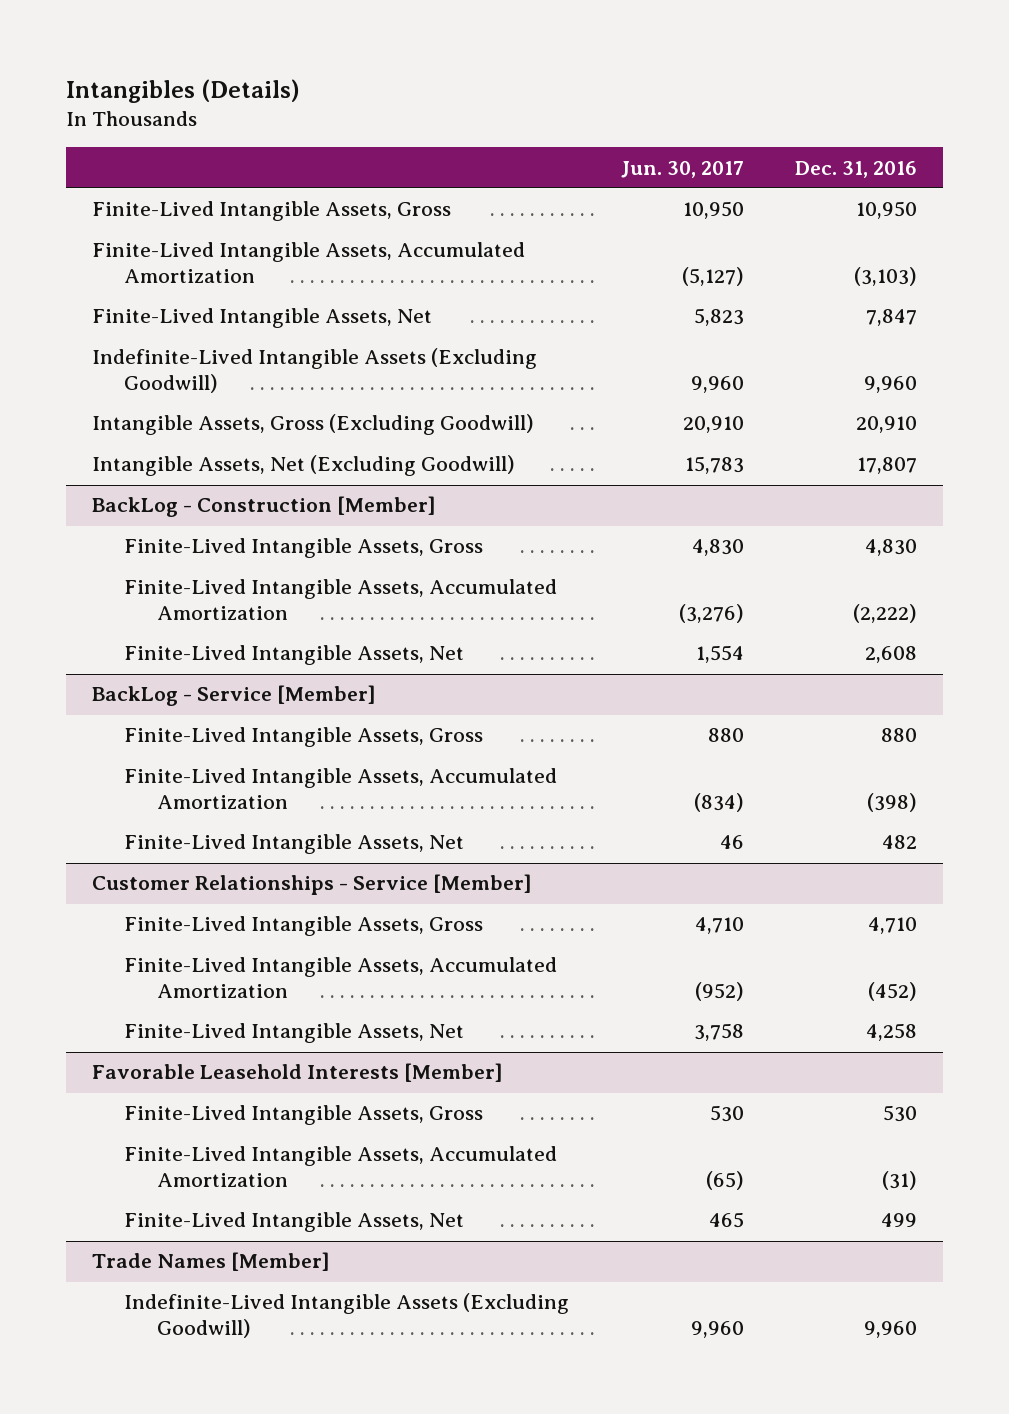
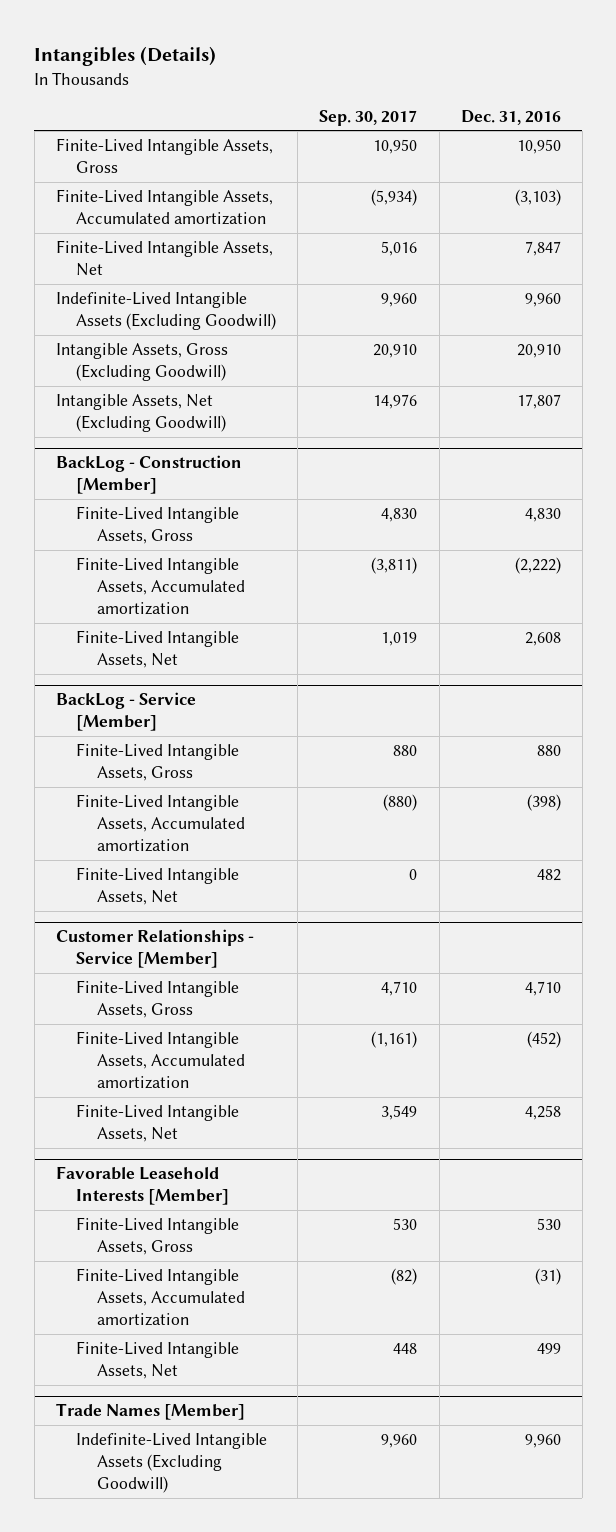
[620,160,744,178] Jun. 30, 2017 -> none
none -> [319,109,418,126] Sep. 30, 2017
[91,242,525,284] Finite-Lived Intangible Assets, Accumulated Amortization -> [55,188,273,226] Finite-Lived Intangible Assets, Accumulated amortization
[124,579,558,621] Finite-Lived Intangible Assets, Accumulated Amortization -> [76,556,245,616] Finite-Lived Intangible Assets, Accumulated amortization
[124,768,558,810] Finite-Lived Intangible Assets, Accumulated Amortization -> [76,793,245,853] Finite-Lived Intangible Assets, Accumulated amortization
[124,957,558,999] Finite-Lived Intangible Assets, Accumulated Amortization -> [76,1030,245,1090] Finite-Lived Intangible Assets, Accumulated amortization
[124,1146,558,1188] Finite-Lived Intangible Assets, Accumulated Amortization -> [76,1267,245,1327] Finite-Lived Intangible Assets, Accumulated amortization

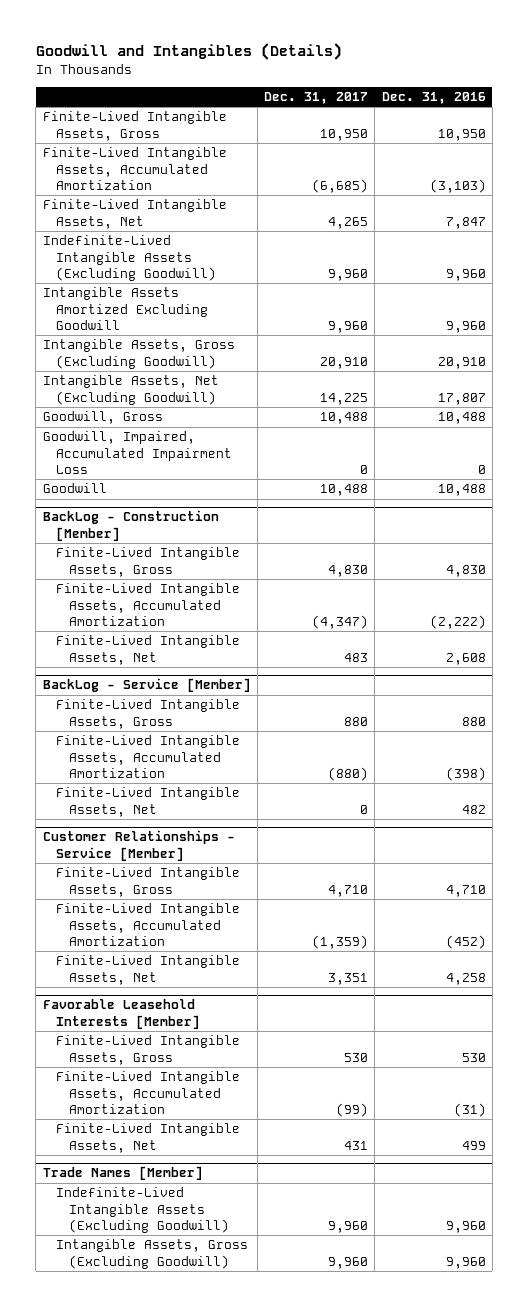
[34,46,217,67] Intangibles (Details) -> [35,43,342,61] Goodwill and Intangibles (Details)
[319,109,418,126] Sep. 30, 2017 -> none
none -> [264,91,369,104] Dec. 31, 2017
[55,188,273,226] Finite-Lived Intangible Assets, Accumulated amortization -> [42,147,227,190] Finite-Lived Intangible Assets, Accumulated Amortization
none -> [42,287,208,330] Intangible Assets Amortized Excluding Goodwill
none -> [42,411,163,425] Goodwill, Gross
none -> [42,431,232,474] Goodwill, Impaired, Accumulated Impairment Loss
none -> [42,483,107,494] Goodwill
[76,556,245,616] Finite-Lived Intangible Assets, Accumulated amortization -> [55,583,240,626] Finite-Lived Intangible Assets, Accumulated Amortization
[76,793,245,853] Finite-Lived Intangible Assets, Accumulated amortization -> [55,735,240,778] Finite-Lived Intangible Assets, Accumulated Amortization
[76,1030,245,1090] Finite-Lived Intangible Assets, Accumulated amortization -> [55,903,240,946] Finite-Lived Intangible Assets, Accumulated Amortization
[76,1267,245,1327] Finite-Lived Intangible Assets, Accumulated amortization -> [55,1071,240,1114] Finite-Lived Intangible Assets, Accumulated Amortization
none -> [55,1239,248,1269] Intangible Assets, Gross (Excluding Goodwill)

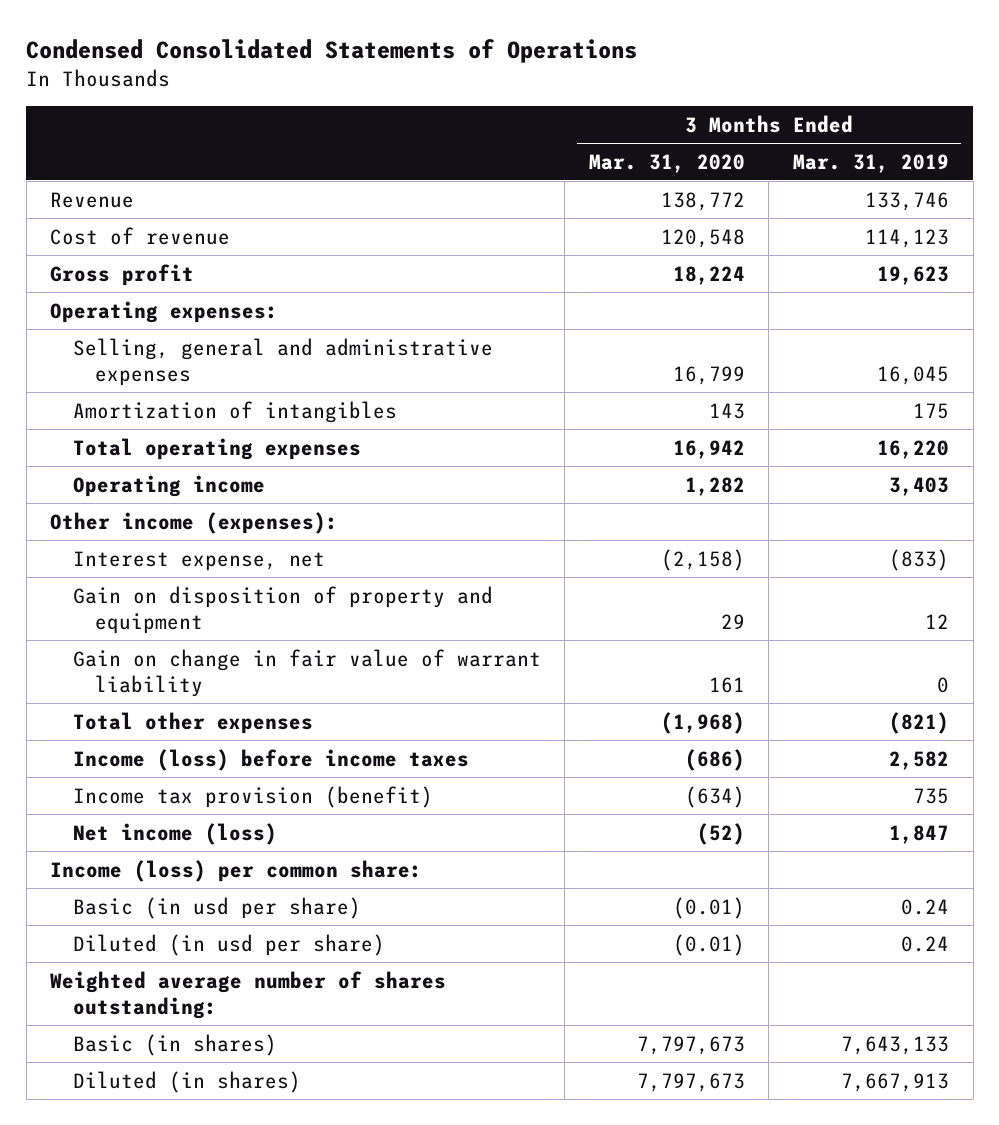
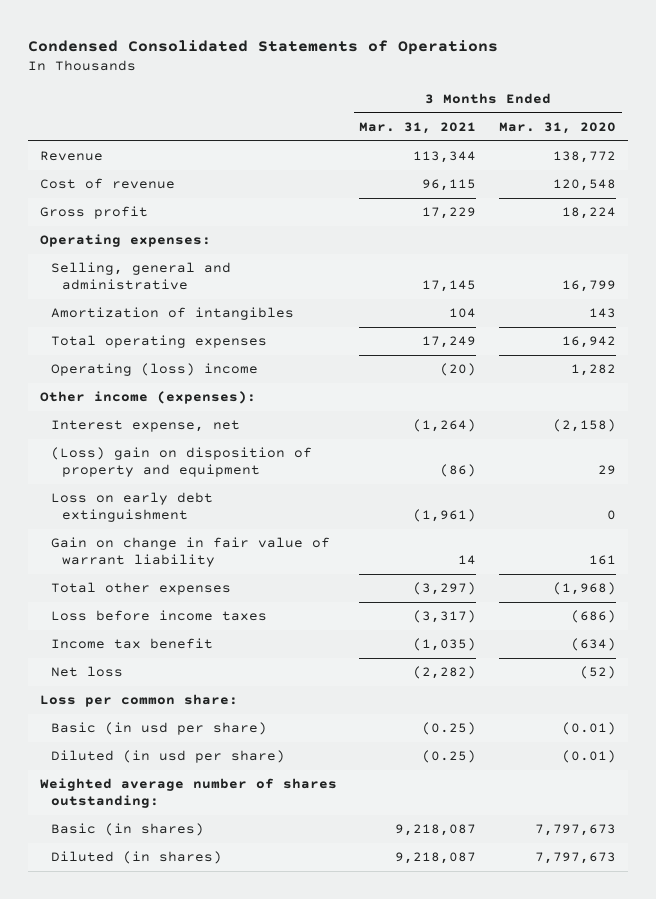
[792,153,949,173] Mar. 31, 2019 -> none
none -> [359,121,477,134] Mar. 31, 2021
[72,337,493,386] Selling, general and administrative expenses -> [50,262,231,291] Selling, general and administrative
[72,474,265,497] Operating income -> [50,363,258,377] Operating (loss) income
[72,585,493,634] Gain on disposition of property and equipment -> [50,447,312,478] (Loss) gain on disposition of property and equipment
none -> [50,492,213,523] Loss on early debt extinguishment
[72,748,469,771] Income (loss) before income taxes -> [50,610,267,622] Loss before income taxes
[72,785,433,808] Income tax provision (benefit) -> [50,638,213,650] Income tax benefit
[72,822,277,845] Net income (loss) -> [50,666,123,678] Net loss
[50,859,423,882] Income (loss) per common share: -> [39,694,238,708] Loss per common share:

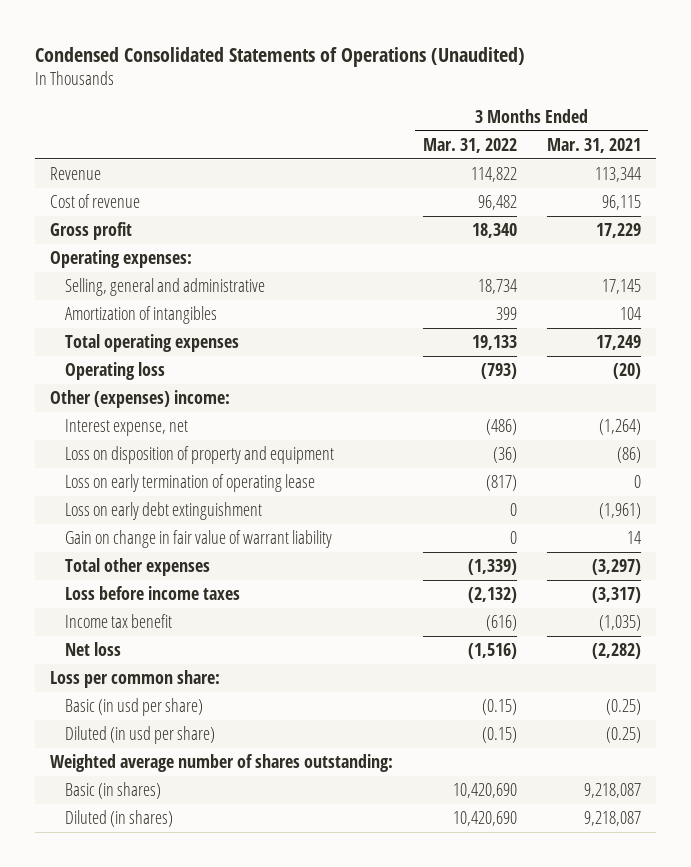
[28,39,499,55] Condensed Consolidated Statements of Operations -> [34,46,525,67] Condensed Consolidated Statements of Operations (Unaudited)
[499,121,617,134] Mar. 31, 2020 -> none
none -> [422,137,517,153] Mar. 31, 2022
[50,363,258,377] Operating (loss) income -> [65,362,166,381] Operating loss
[39,391,256,405] Other income (expenses): -> [49,390,230,409] Other (expenses) income:
[50,447,312,478] (Loss) gain on disposition of property and equipment -> [65,446,335,465] Loss on disposition of property and equipment
none -> [65,474,316,493] Loss on early termination of operating lease

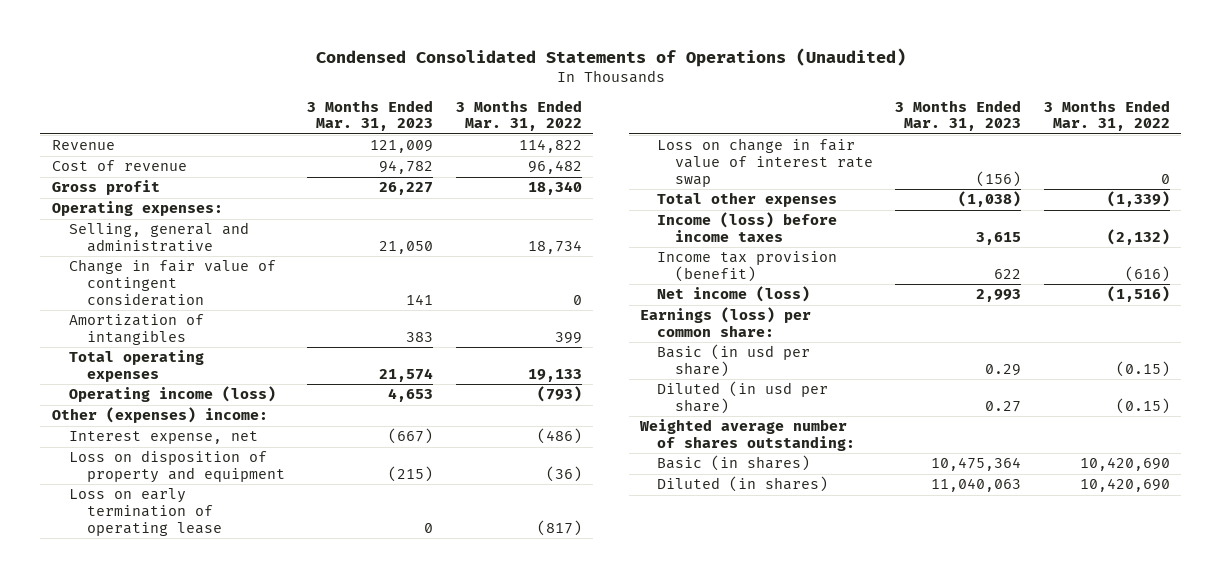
[546,137,641,153] Mar. 31, 2021 -> none
none -> [307,99,434,132] 3 Months Ended Mar. 31, 2023
none -> [69,259,277,306] Change in fair value of contingent consideration
[65,362,166,381] Operating loss -> [69,386,277,403] Operating income (loss)
[65,502,263,521] Loss on early debt extinguishment -> none
[65,530,333,549] Gain on change in fair value of warrant liability -> none
none -> [657,138,874,187] Loss on change in fair value of interest rate swap
[65,586,241,601] Loss before income taxes -> [657,212,838,243] Income (loss) before income taxes
[65,614,173,629] Income tax benefit -> [657,251,838,283] Income tax provision (benefit)
[65,642,122,657] Net loss -> [657,286,811,303] Net income (loss)
[49,670,220,689] Loss per common share: -> [639,307,811,338] Earnings (loss) per common share:

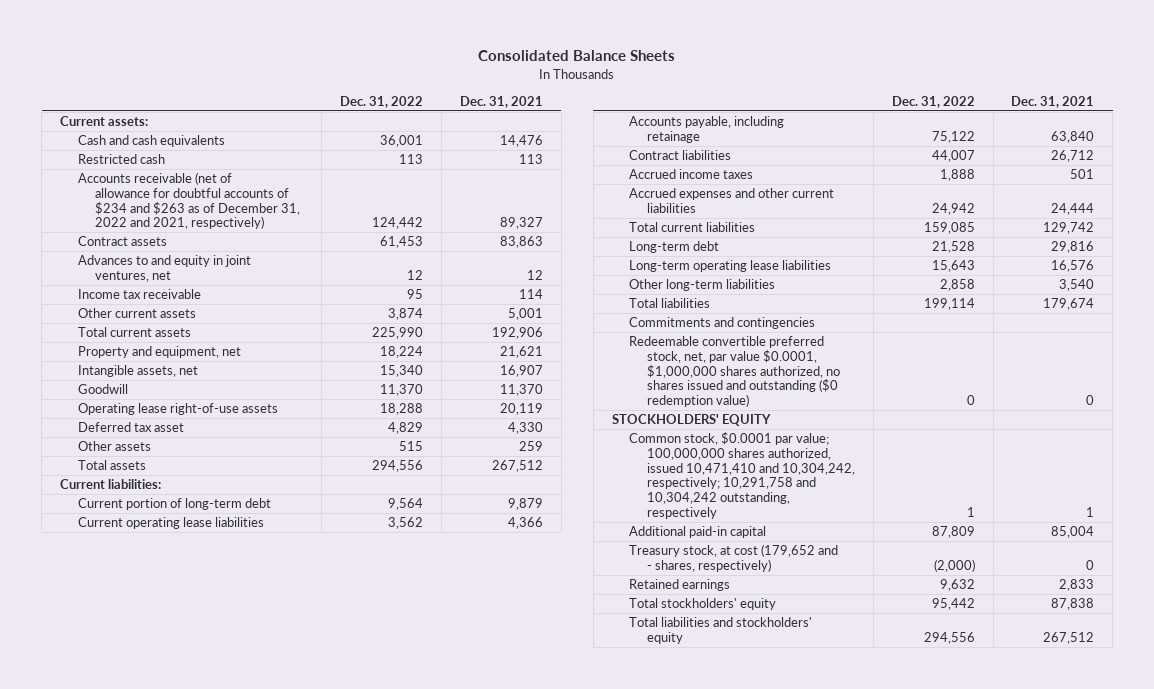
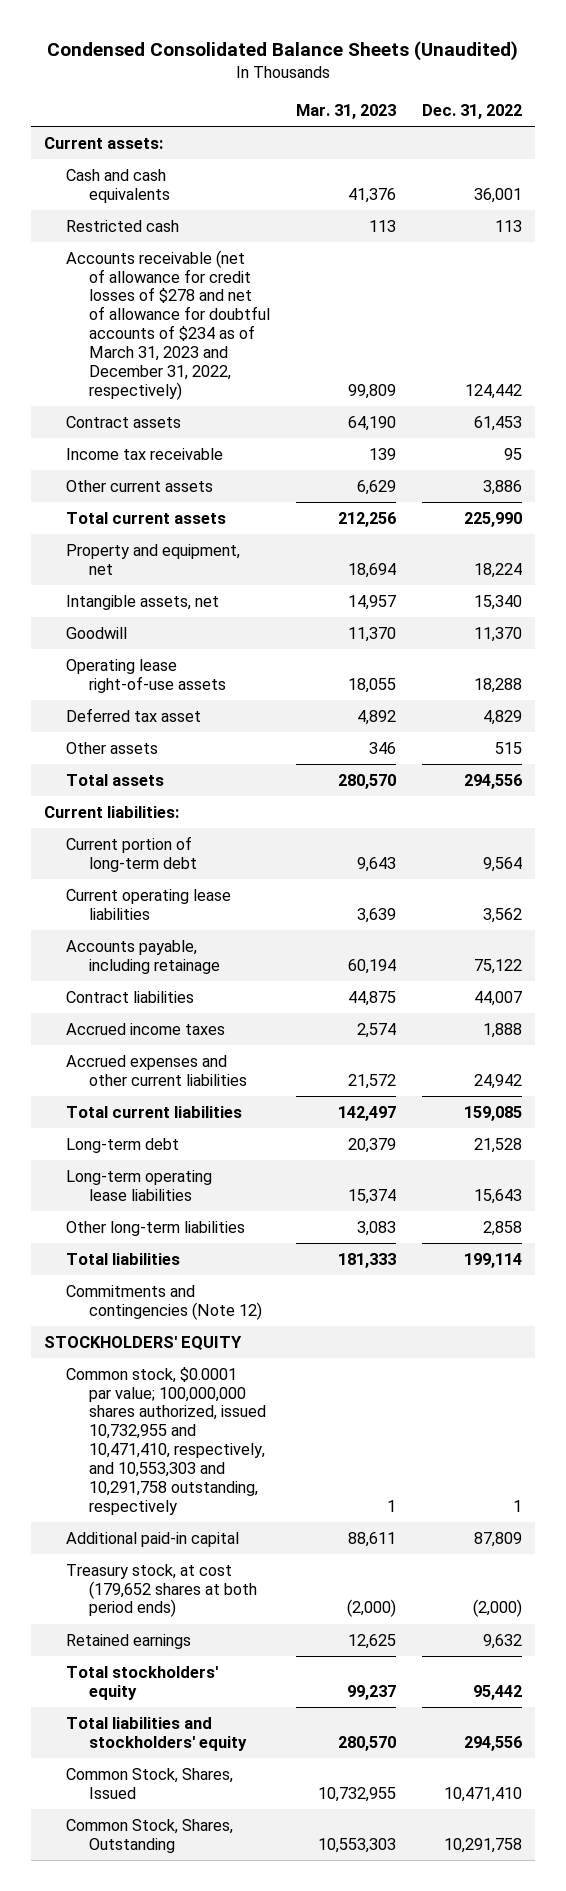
[478,50,676,62] Consolidated Balance Sheets -> [46,41,518,62] Condensed Consolidated Balance Sheets (Unaudited)
[459,95,543,108] Dec. 31, 2021 -> none
none -> [295,104,396,120] Mar. 31, 2023
[77,172,301,230] Accounts receivable (net of allowance for doubtful accounts of $234 and $263 as of December 31, 2022 and 2021, respectively) -> [66,249,270,401] Accounts receivable (net of allowance for credit losses of $278 and net of allowance for doubtful accounts of $234 as of March 31, 2023 and December 31, 2022, respectively)
[77,255,251,282] Advances to and equity in joint ventures, net -> none
[388,308,424,321] 3,874 -> [483,479,523,495] 3,886
[629,336,840,408] Redeemable convertible preferred stock, net, par value $0.0001, $1,000,000 shares authorized, no shares issued and outstanding ($0 redemption value) -> none
[629,317,816,330] Commitments and contingencies -> [66,1284,262,1320] Commitments and contingencies (Note 12)
[629,432,855,519] Common stock, $0.0001 par value; 100,000,000 shares authorized, issued 10,471,410 and 10,304,242, respectively; 10,291,758 and 10,304,242 outstanding, respectively -> [66,1366,266,1516] Common stock, $0.0001 par value; 100,000,000 shares authorized, issued 10,732,955 and 10,471,410, respectively, and 10,553,303 and 10,291,758 outstanding, respectively
[629,544,839,572] Treasury stock, at cost (179,652 and - shares, respectively) -> [66,1563,257,1618] Treasury stock, at cost (179,652 shares at both period ends)
none -> [66,1767,234,1799] Common Stock, Shares, Issued
none -> [66,1818,234,1853] Common Stock, Shares, Outstanding

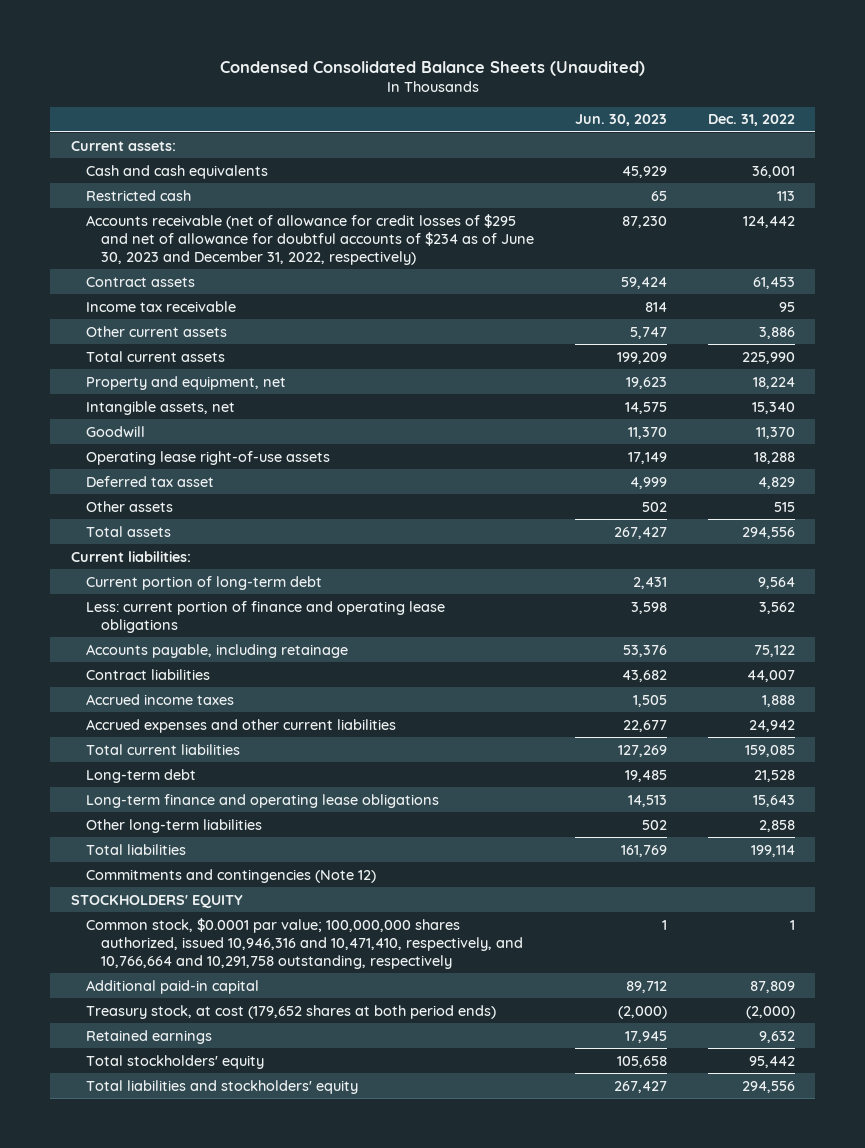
[295,104,396,120] Mar. 31, 2023 -> none
none -> [574,114,667,127] Jun. 30, 2023
[66,249,270,401] Accounts receivable (net of allowance for credit losses of $278 and net of allowance for doubtful accounts of $234 as of March 31, 2023 and December 31, 2022, respectively) -> [85,213,535,265] Accounts receivable (net of allowance for credit losses of $295 and net of allowance for doubtful accounts of $234 as of June 30, 2023 and December 31, 2022, respectively)
[66,888,232,920] Current operating lease liabilities -> [85,600,445,633] Less: current portion of finance and operating lease obligations
[66,1169,213,1201] Long-term operating lease liabilities -> [85,793,439,808] Long-term finance and operating lease obligations
[66,1366,266,1516] Common stock, $0.0001 par value; 100,000,000 shares authorized, issued 10,732,955 and 10,471,410, respectively, and 10,553,303 and 10,291,758 outstanding, respectively -> [85,917,524,969] Common stock, $0.0001 par value; 100,000,000 shares authorized, issued 10,946,316 and 10,471,410, respectively, and 10,766,664 and 10,291,758 outstanding, respectively
[66,1767,234,1799] Common Stock, Shares, Issued -> none
[66,1818,234,1853] Common Stock, Shares, Outstanding -> none

